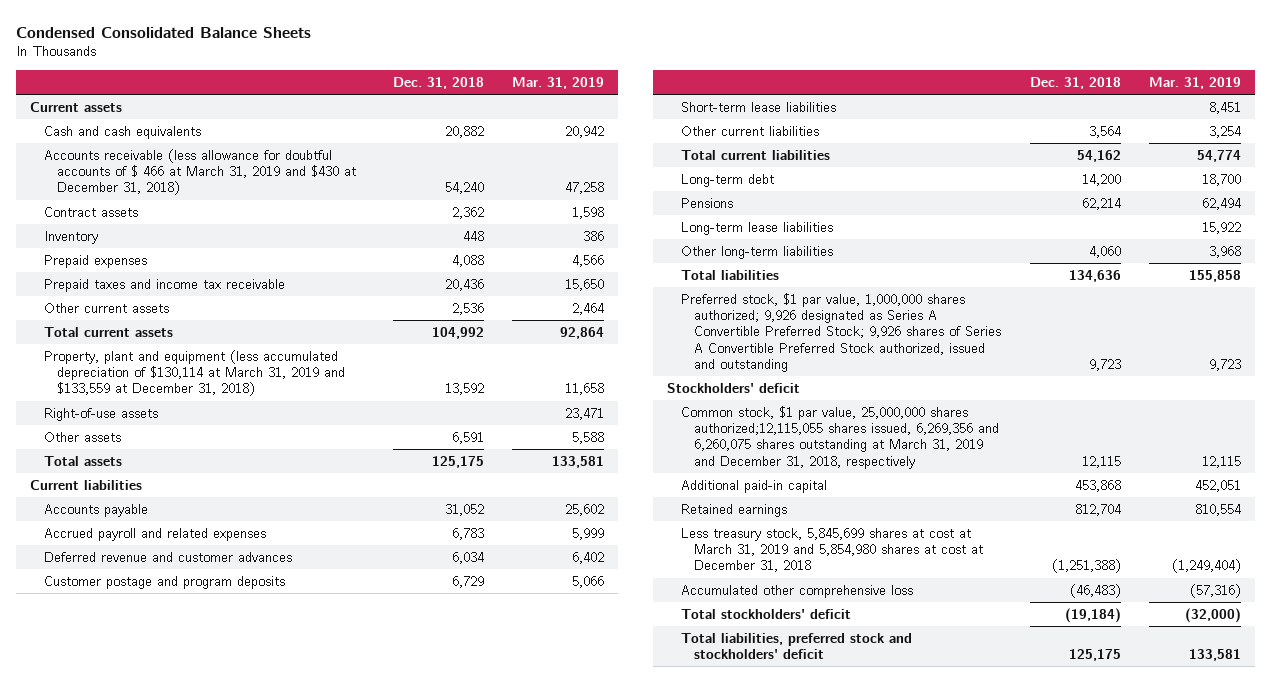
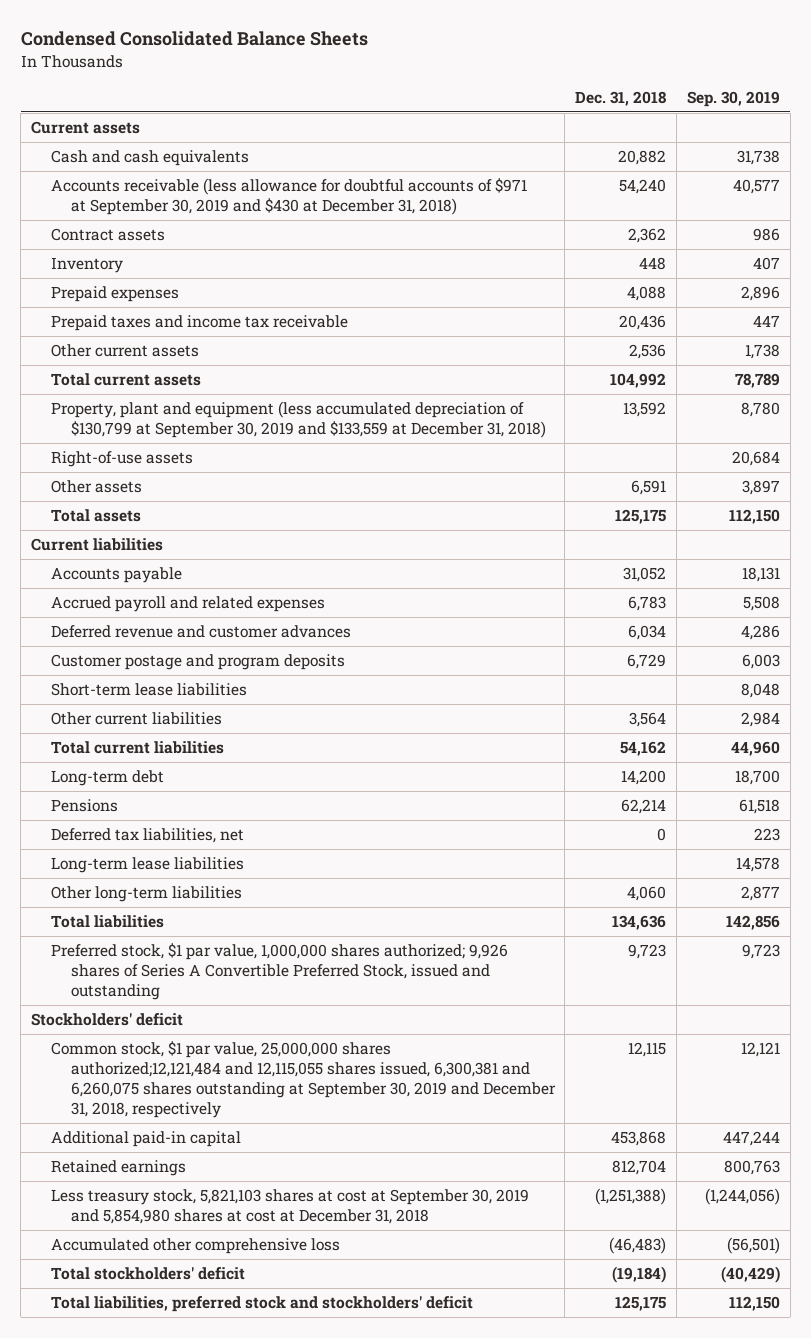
[512,76,605,89] Mar. 31, 2019 -> none
none -> [686,90,780,107] Sep. 30, 2019
[43,148,357,196] Accounts receivable (less allowance for doubtful accounts of $ 466 at March 31, 2019 and $430 at December 31, 2018) -> [50,178,527,216] Accounts receivable (less allowance for doubtful accounts of $971 at September 30, 2019 and $430 at December 31, 2018)
[43,349,346,397] Property, plant and equipment (less accumulated depreciation of $130,114 at March 31, 2019 and $133,559 at December 31, 2018) -> [50,401,546,439] Property, plant and equipment (less accumulated depreciation of $130,799 at September 30, 2019 and $133,559 at December 31, 2018)
none -> [50,828,244,844] Deferred tax liabilities, net
[680,292,1002,373] Preferred stock, $1 par value, 1,000,000 shares authorized; 9,926 designated as Series A Convertible Preferred Stock; 9,926 shares of Series A Convertible Preferred Stock authorized, issued and outstanding -> [50,943,508,1000] Preferred stock, $1 par value, 1,000,000 shares authorized; 9,926 shares of Series A Convertible Preferred Stock, issued and outstanding
[680,405,1000,469] Common stock, $1 par value, 25,000,000 shares authorized;12,115,055 shares issued, 6,269,356 and 6,260,075 shares outstanding at March 31, 2019 and December 31, 2018, respectively -> [50,1041,556,1118] Common stock, $1 par value, 25,000,000 shares authorized;12,121,484 and 12,115,055 shares issued, 6,300,381 and 6,260,075 shares outstanding at September 30, 2019 and December 31, 2018, respectively
[680,527,984,573] Less treasury stock, 5,845,699 shares at cost at March 31, 2019 and 5,854,980 shares at cost at December 31, 2018 -> [50,1189,529,1225] Less treasury stock, 5,821,103 shares at cost at September 30, 2019 and 5,854,980 shares at cost at December 31, 2018

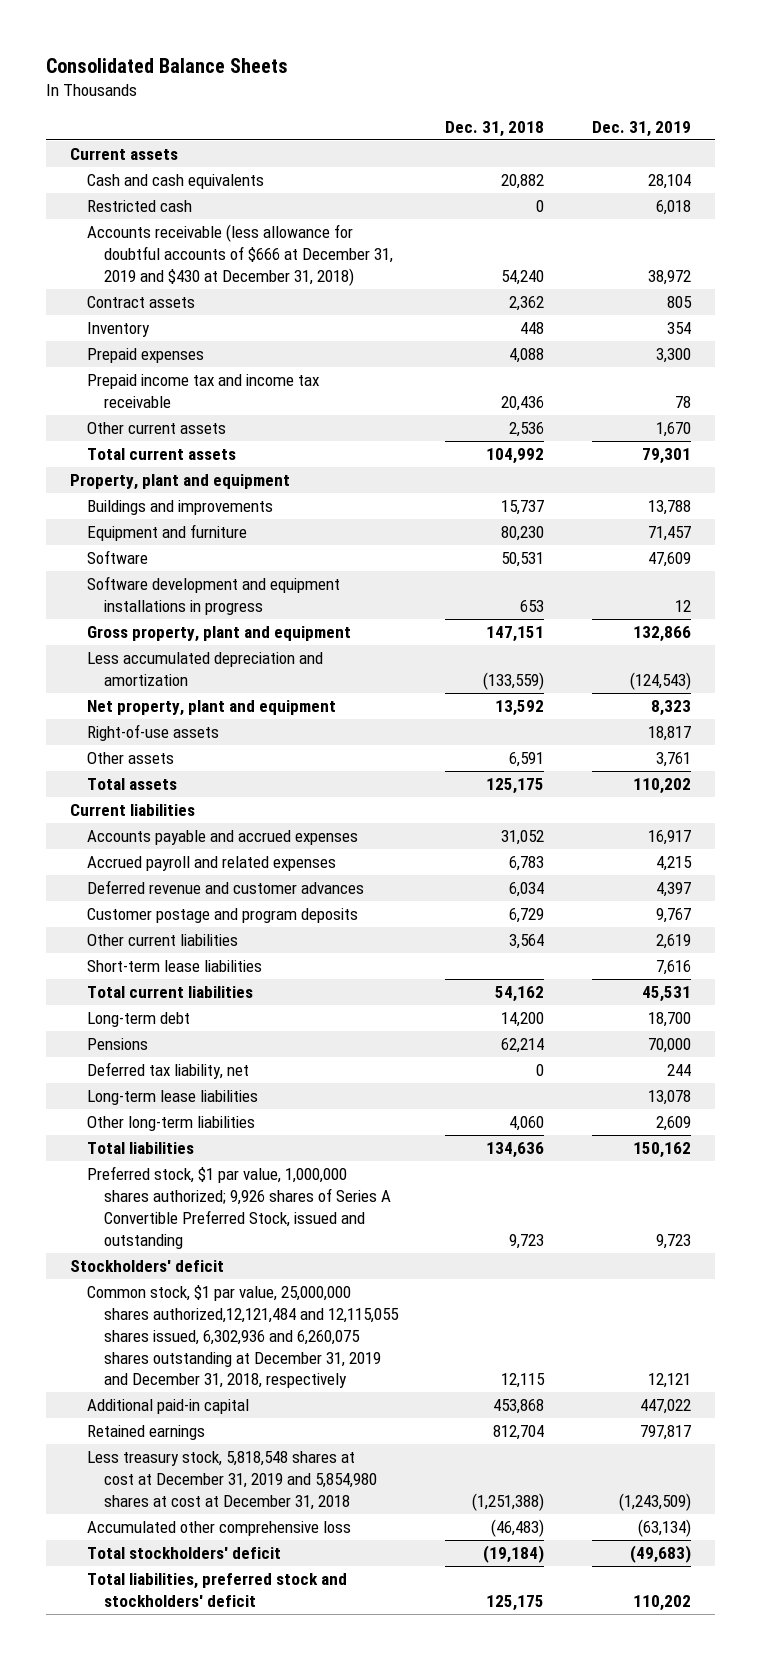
[20,31,368,47] Condensed Consolidated Balance Sheets -> [46,57,289,73] Consolidated Balance Sheets
[686,90,780,107] Sep. 30, 2019 -> none
none -> [591,120,691,137] Dec. 31, 2019
none -> [86,200,192,213] Restricted cash
[50,178,527,216] Accounts receivable (less allowance for doubtful accounts of $971 at September 30, 2019 and $430 at December 31, 2018) -> [86,224,393,286] Accounts receivable (less allowance for doubtful accounts of $666 at December 31, 2019 and $430 at December 31, 2018)
[50,315,348,332] Prepaid taxes and income tax receivable -> [86,374,319,408] Prepaid income tax and income tax receivable
none -> [69,474,290,491] Property, plant and equipment
none -> [86,500,273,516] Buildings and improvements
none -> [86,524,247,542] Equipment and furniture
none -> [86,550,148,565] Software
none -> [86,576,340,615] Software development and equipment installations in progress
none -> [86,626,351,643] Gross property, plant and equipment
none -> [86,652,323,686] Less accumulated depreciation and amortization
[50,401,546,439] Property, plant and equipment (less accumulated depreciation of $130,799 at September 30, 2019 and $133,559 at December 31, 2018) -> [86,700,336,717] Net property, plant and equipment
[50,567,182,584] Accounts payable -> [86,830,358,846] Accounts payable and accrued expenses
[50,683,247,697] Short-term lease liabilities -> [86,960,262,973] Short-term lease liabilities
[50,828,244,844] Deferred tax liabilities, net -> [86,1062,249,1080] Deferred tax liability, net
[50,1041,556,1118] Common stock, $1 par value, 25,000,000 shares authorized;12,121,484 and 12,115,055 shares issued, 6,300,381 and 6,260,075 shares outstanding at September 30, 2019 and December 31, 2018, respectively -> [86,1285,399,1389] Common stock, $1 par value, 25,000,000 shares authorized,12,121,484 and 12,115,055 shares issued, 6,302,936 and 6,260,075 shares outstanding at December 31, 2019 and December 31, 2018, respectively
[50,1189,529,1225] Less treasury stock, 5,821,103 shares at cost at September 30, 2019 and 5,854,980 shares at cost at December 31, 2018 -> [86,1451,377,1510] Less treasury stock, 5,818,548 shares at cost at December 31, 2019 and 5,854,980 shares at cost at December 31, 2018

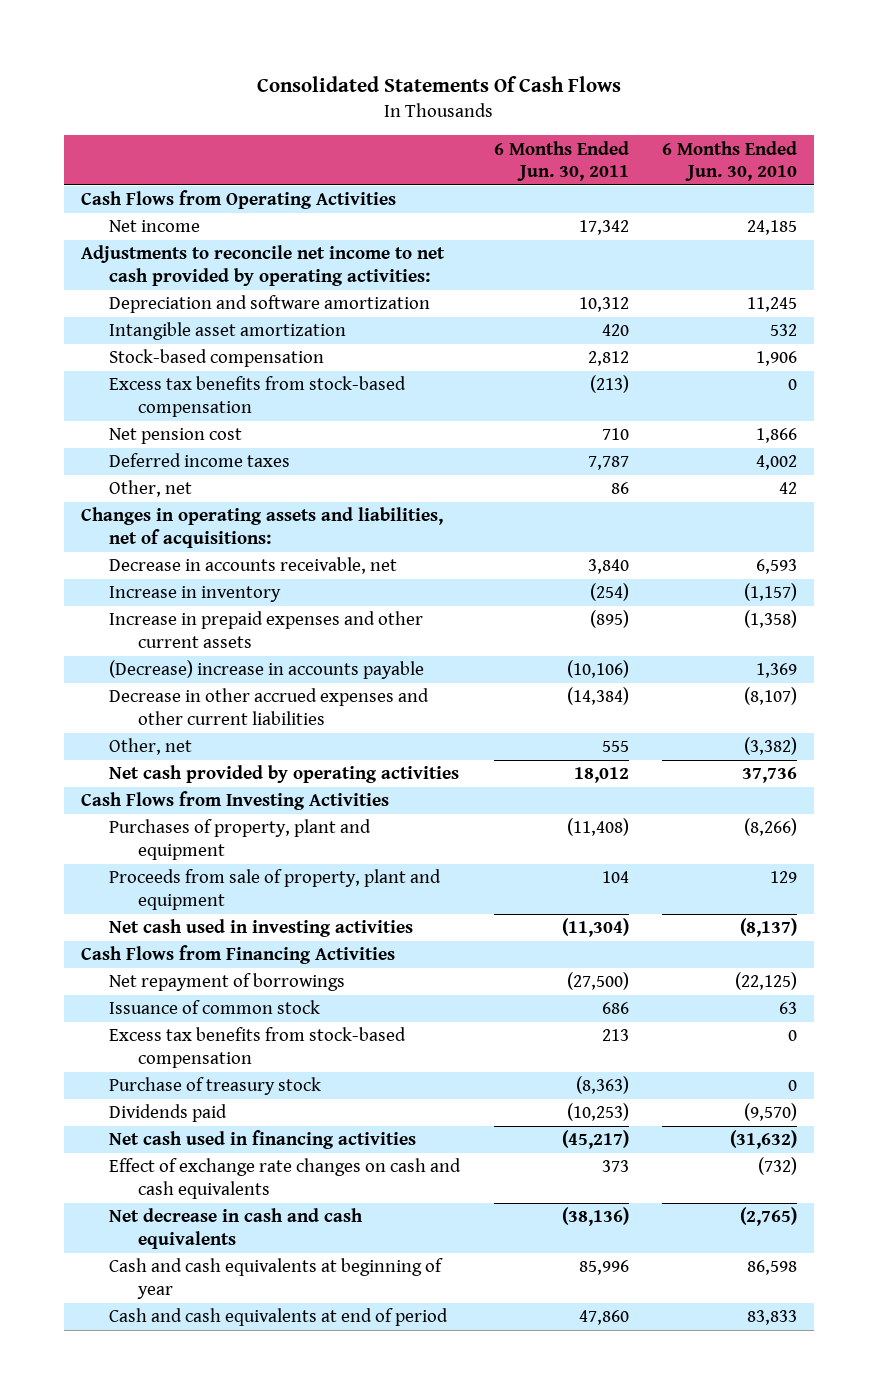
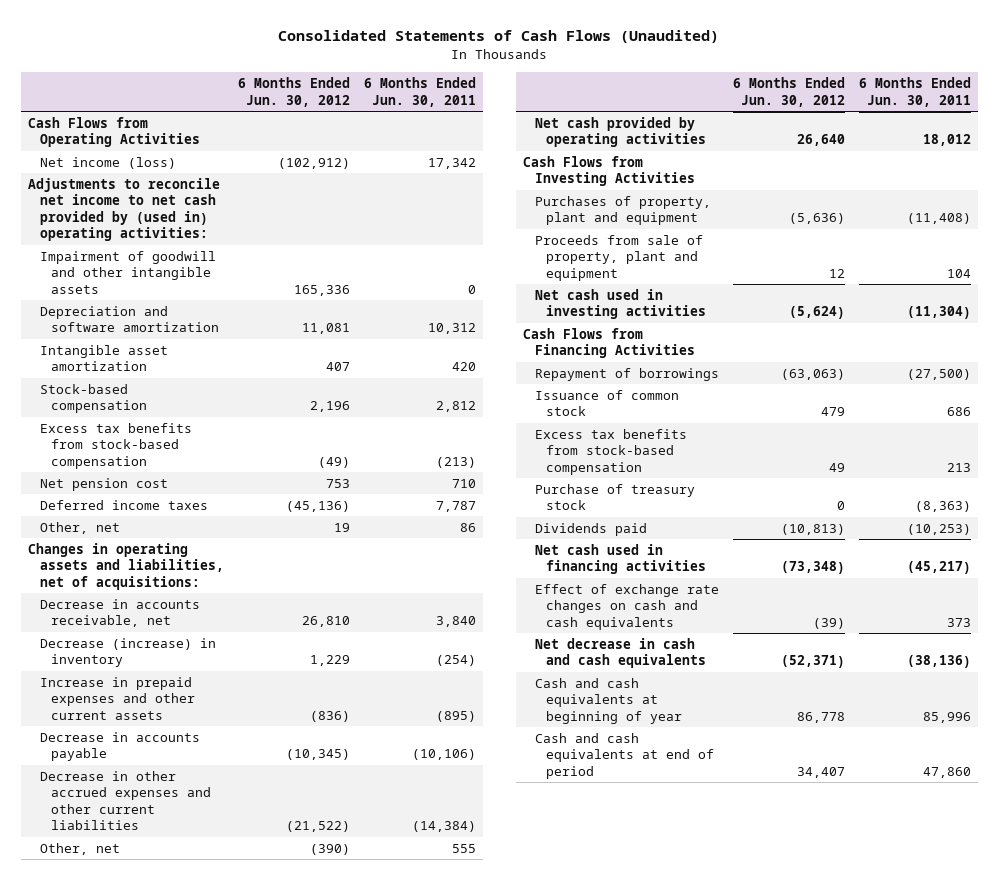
[256,76,621,93] Consolidated Statements Of Cash Flows -> [278,30,720,44] Consolidated Statements of Cash Flows (Unaudited)
[662,140,798,181] 6 Months Ended Jun. 30, 2010 -> none
none -> [237,77,350,107] 6 Months Ended Jun. 30, 2012
[109,220,201,233] Net income -> [39,156,176,169] Net income (loss)
[80,245,445,286] Adjustments to reconcile net income to net cash provided by operating activities: -> [28,177,221,242] Adjustments to reconcile net income to net cash provided by (used in) operating activities:
none -> [39,250,216,294] Impairment of goodwill and other intangible assets
[109,586,282,603] Increase in inventory -> [39,637,216,668] Decrease (increase) in inventory
[109,660,425,680] (Decrease) increase in accounts payable -> [39,731,200,762] Decrease in accounts payable
[109,973,346,992] Net repayment of borrowings -> [534,367,719,381] Repayment of borrowings

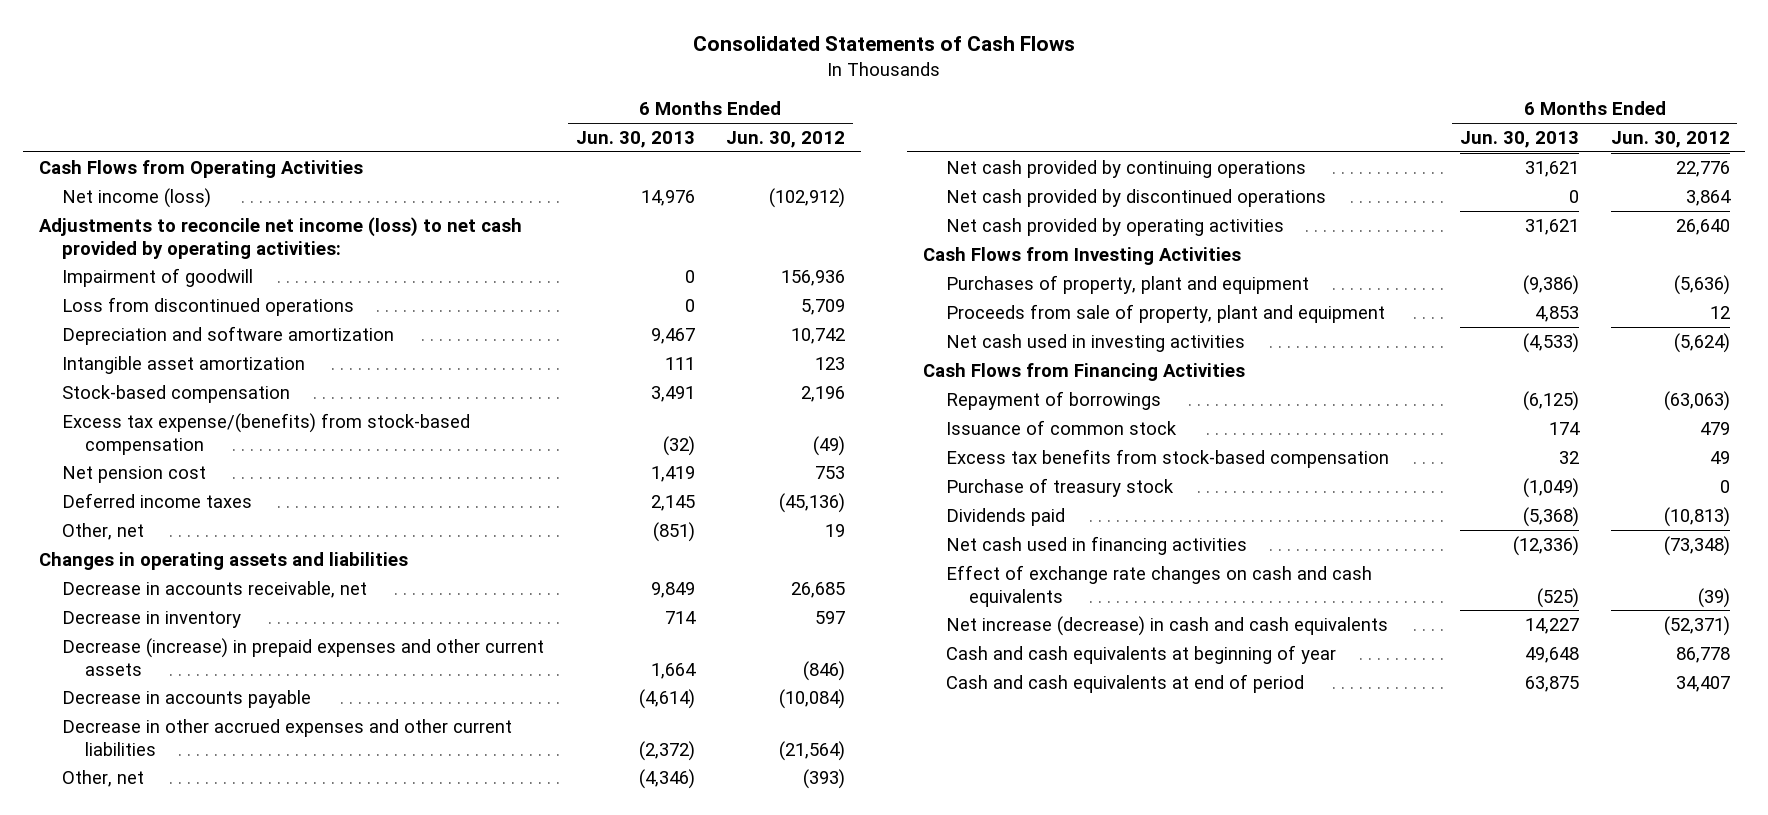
[278,30,720,44] Consolidated Statements of Cash Flows (Unaudited) -> [693,36,1076,52] Consolidated Statements of Cash Flows
[363,77,476,107] 6 Months Ended Jun. 30, 2011 -> none
none -> [575,131,695,149] Jun. 30, 2013
[39,250,216,294] Impairment of goodwill and other intangible assets -> none
[28,177,221,242] Adjustments to reconcile net income to net cash provided by (used in) operating activities: -> [38,216,522,259] Adjustments to reconcile net income (loss) to net cash provided by operating activities:
none -> [61,267,253,287] Impairment of goodwill
none -> [61,296,354,316] Loss from discontinued operations
[301,323,350,335] 11,081 -> [791,327,846,344] 10,742
[325,362,350,372] 407 -> [815,356,846,370] 123
[39,422,192,469] Excess tax benefits from stock-based compensation -> [61,412,470,455] Excess tax expense/(benefits) from stock-based compensation
[28,542,224,590] Changes in operating assets and liabilities, net of acquisitions: -> [38,551,408,570] Changes in operating assets and liabilities
[301,616,350,628] 26,810 -> [791,581,846,598] 26,685
[39,637,216,668] Decrease (increase) in inventory -> [61,610,241,628] Decrease in inventory
[309,655,350,667] 1,229 -> [815,610,846,624] 597
[39,676,195,720] Increase in prepaid expenses and other current assets -> [61,637,544,676] Decrease (increase) in prepaid expenses and other current assets
[309,710,350,722] (836) -> [803,660,846,681] (846)
[285,749,350,761] (10,345) -> [779,688,846,709] (10,084)
[285,821,350,833] (21,522) -> [779,740,846,761] (21,564)
[309,843,350,855] (390) -> [803,768,846,789] (393)
none -> [945,159,1306,178] Net cash provided by continuing operations
none -> [945,188,1326,207] Net cash provided by discontinued operations
[534,637,707,669] Net decrease in cash and cash equivalents -> [945,615,1388,636] Net increase (decrease) in cash and cash equivalents

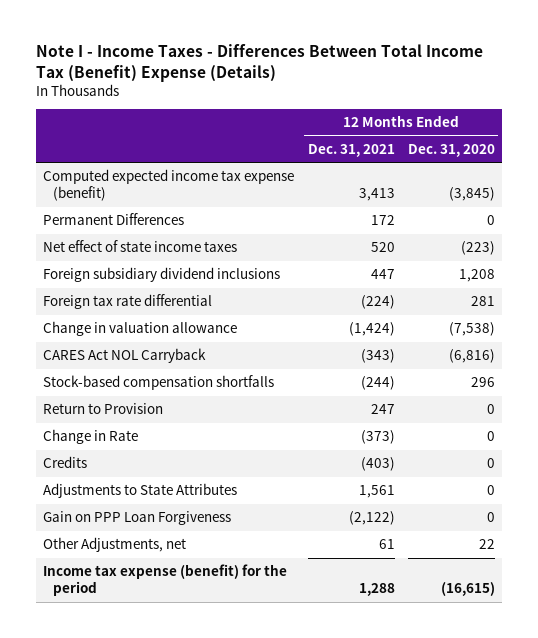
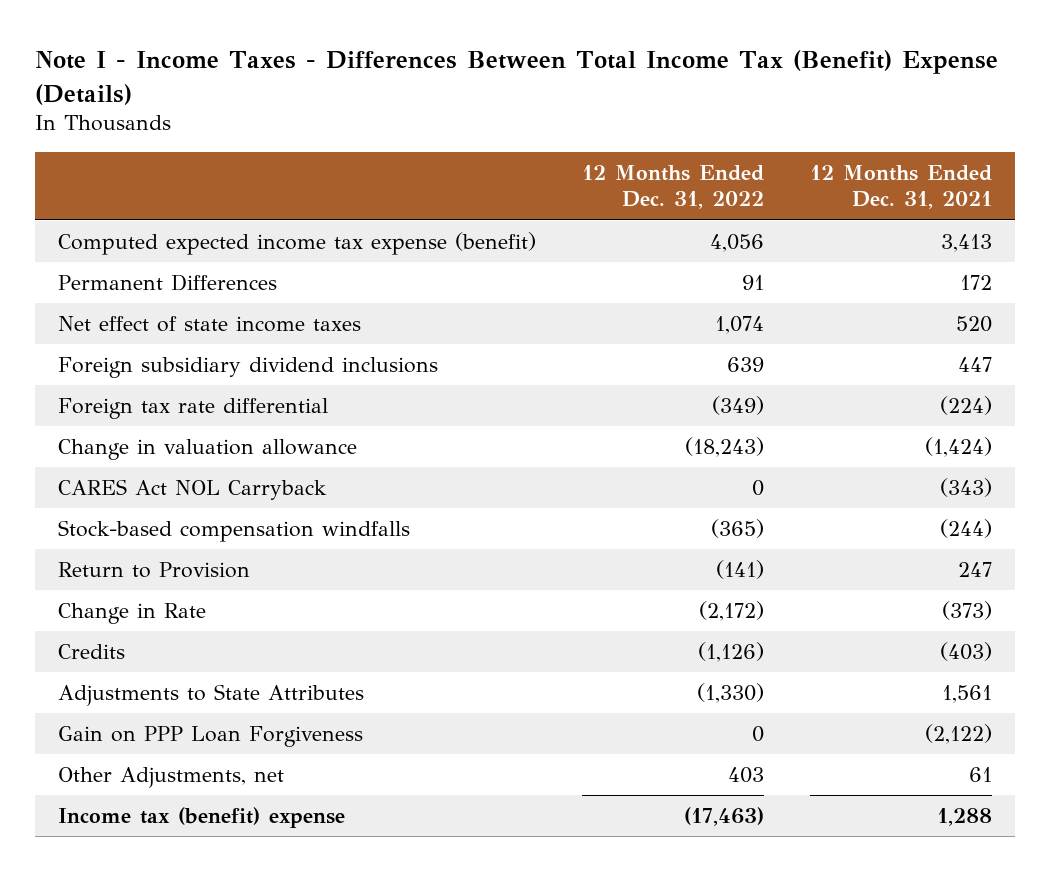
[408,143,496,157] Dec. 31, 2020 -> none
none -> [582,164,765,210] 12 Months Ended Dec. 31, 2022
[43,375,275,391] Stock-based compensation shortfalls -> [58,519,411,542] Stock-based compensation windfalls
[43,564,288,597] Income tax expense (benefit) for the period -> [58,806,346,828] Income tax (benefit) expense

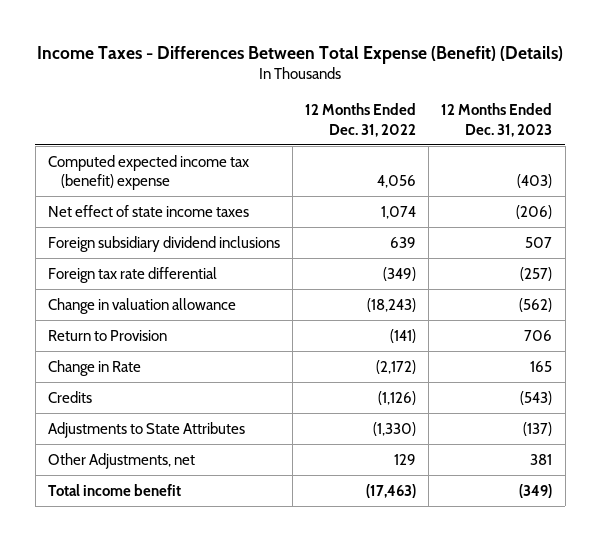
[35,50,999,105] Note I - Income Taxes - Differences Between Total Income Tax (Benefit) Expense (Details) -> [37,45,564,64] Income Taxes - Differences Between Total Expense (Benefit) (Details)
[809,164,992,210] 12 Months Ended Dec. 31, 2021 -> none
none -> [441,103,553,137] 12 Months Ended Dec. 31, 2023
[58,273,278,291] Permanent Differences -> none
[58,231,537,255] Computed expected income tax expense (benefit) -> [47,154,249,191] Computed expected income tax (benefit) expense
[58,478,328,500] CARES Act NOL Carryback -> none
[58,519,411,542] Stock-based compensation windfalls -> none
[58,725,364,747] Gain on PPP Loan Forgiveness -> none
[728,766,765,783] 403 -> [394,453,417,465] 129
[58,806,346,828] Income tax (benefit) expense -> [47,483,181,496] Total income benefit

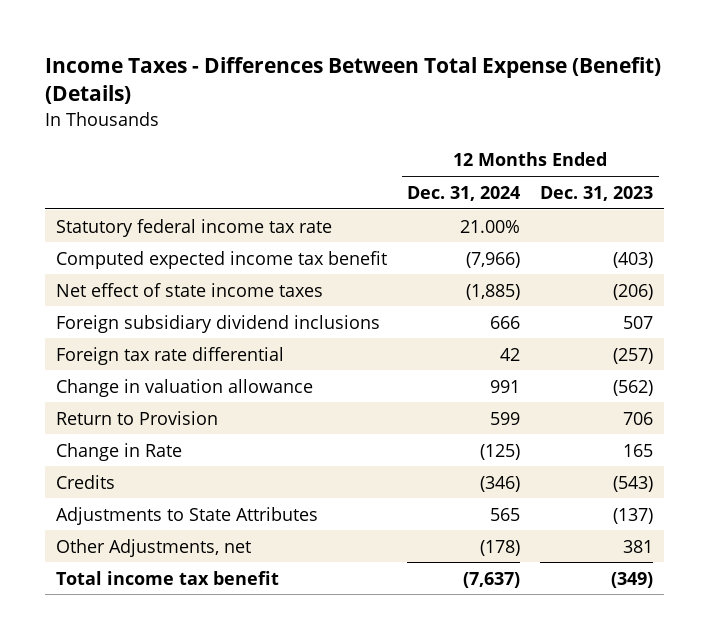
[305,103,417,137] 12 Months Ended Dec. 31, 2022 -> none
none -> [407,185,521,201] Dec. 31, 2024
none -> [55,218,332,237] Statutory federal income tax rate
[47,154,249,191] Computed expected income tax (benefit) expense -> [55,250,387,269] Computed expected income tax benefit
[47,483,181,496] Total income benefit -> [55,570,279,585] Total income tax benefit

